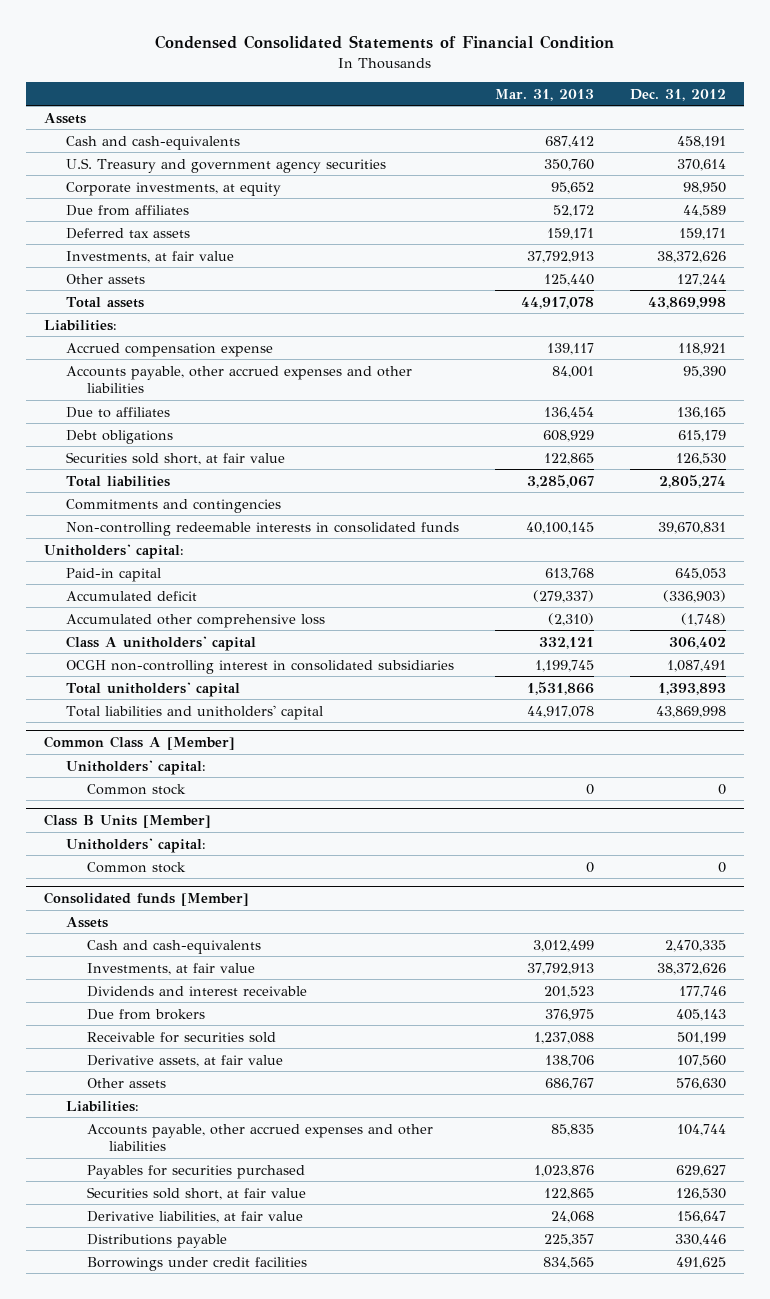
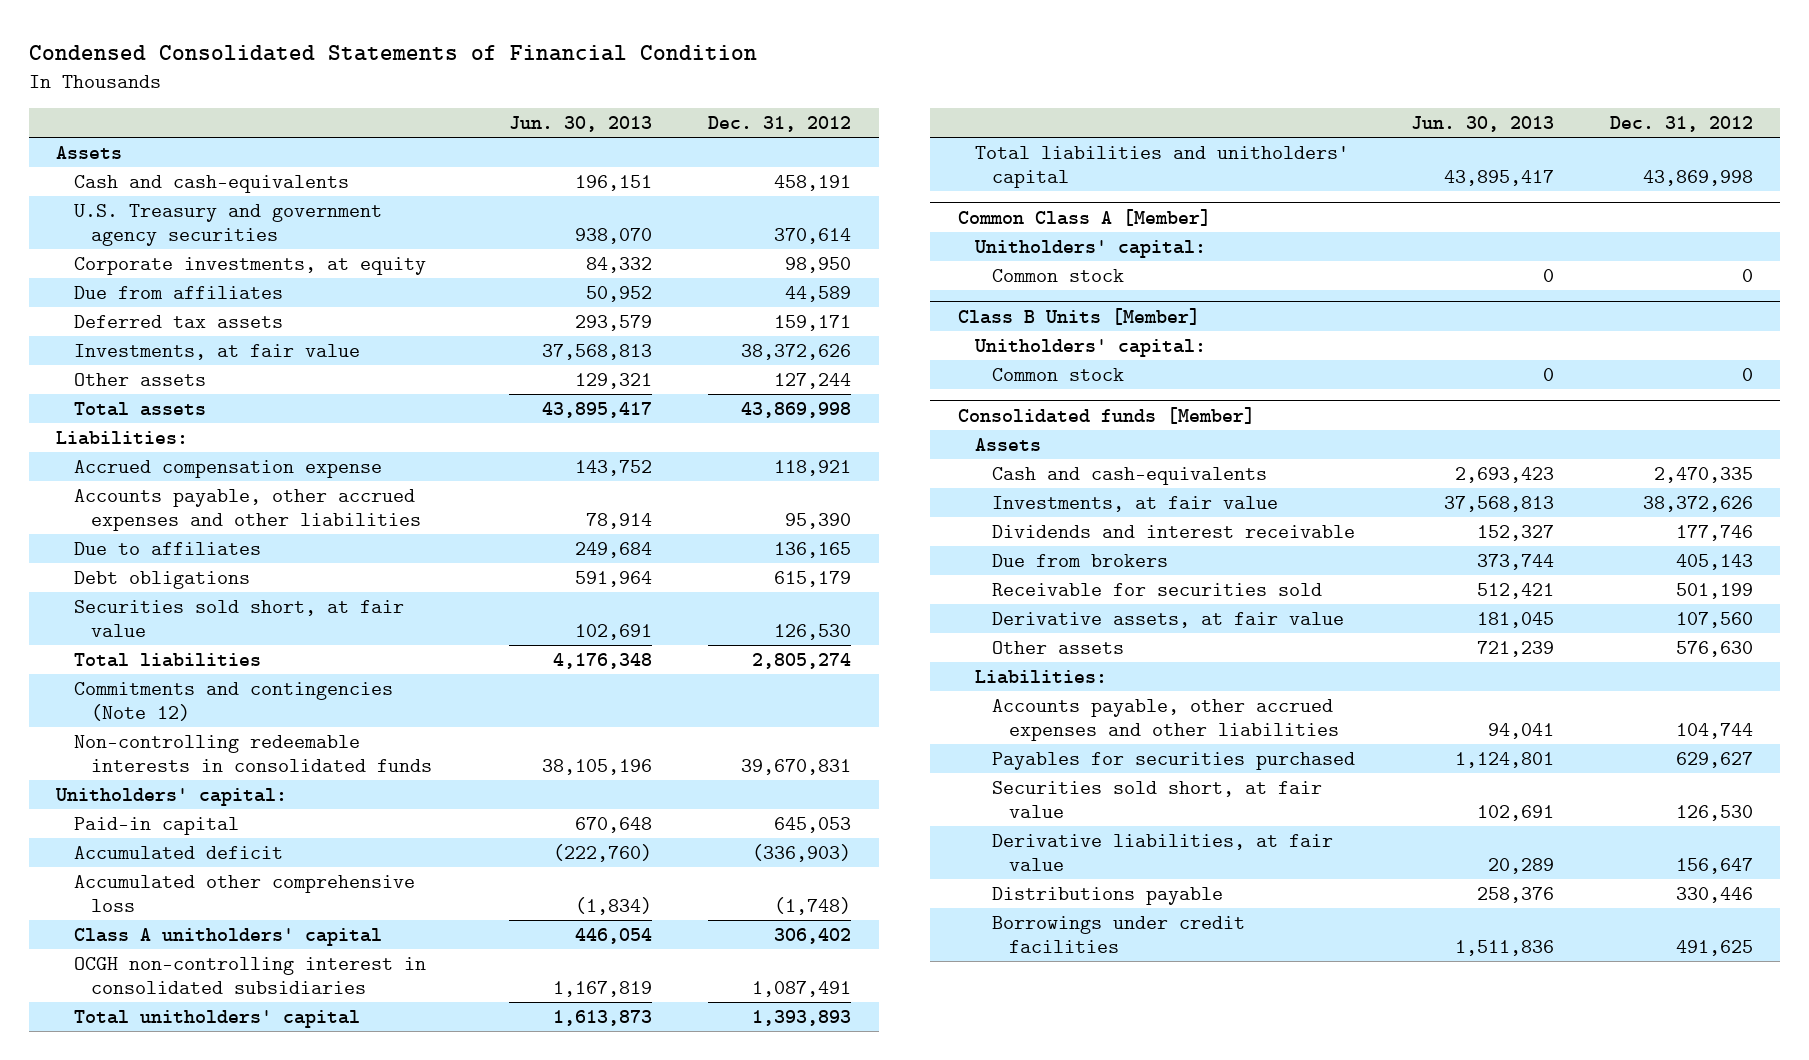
[494,88,594,101] Mar. 31, 2013 -> none
none -> [509,116,653,133] Jun. 30, 2013
[65,498,281,513] Commitments and contingencies -> [73,681,393,721] Commitments and contingencies (Note 12)

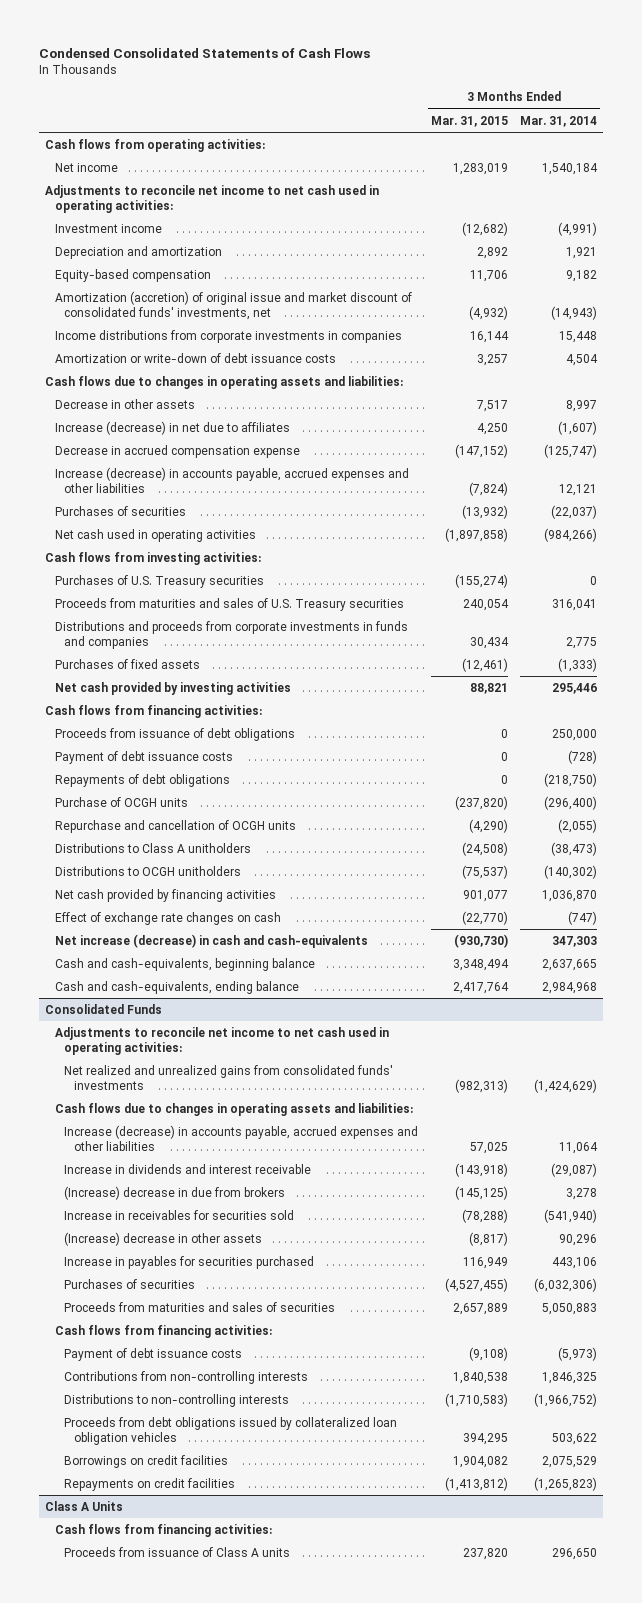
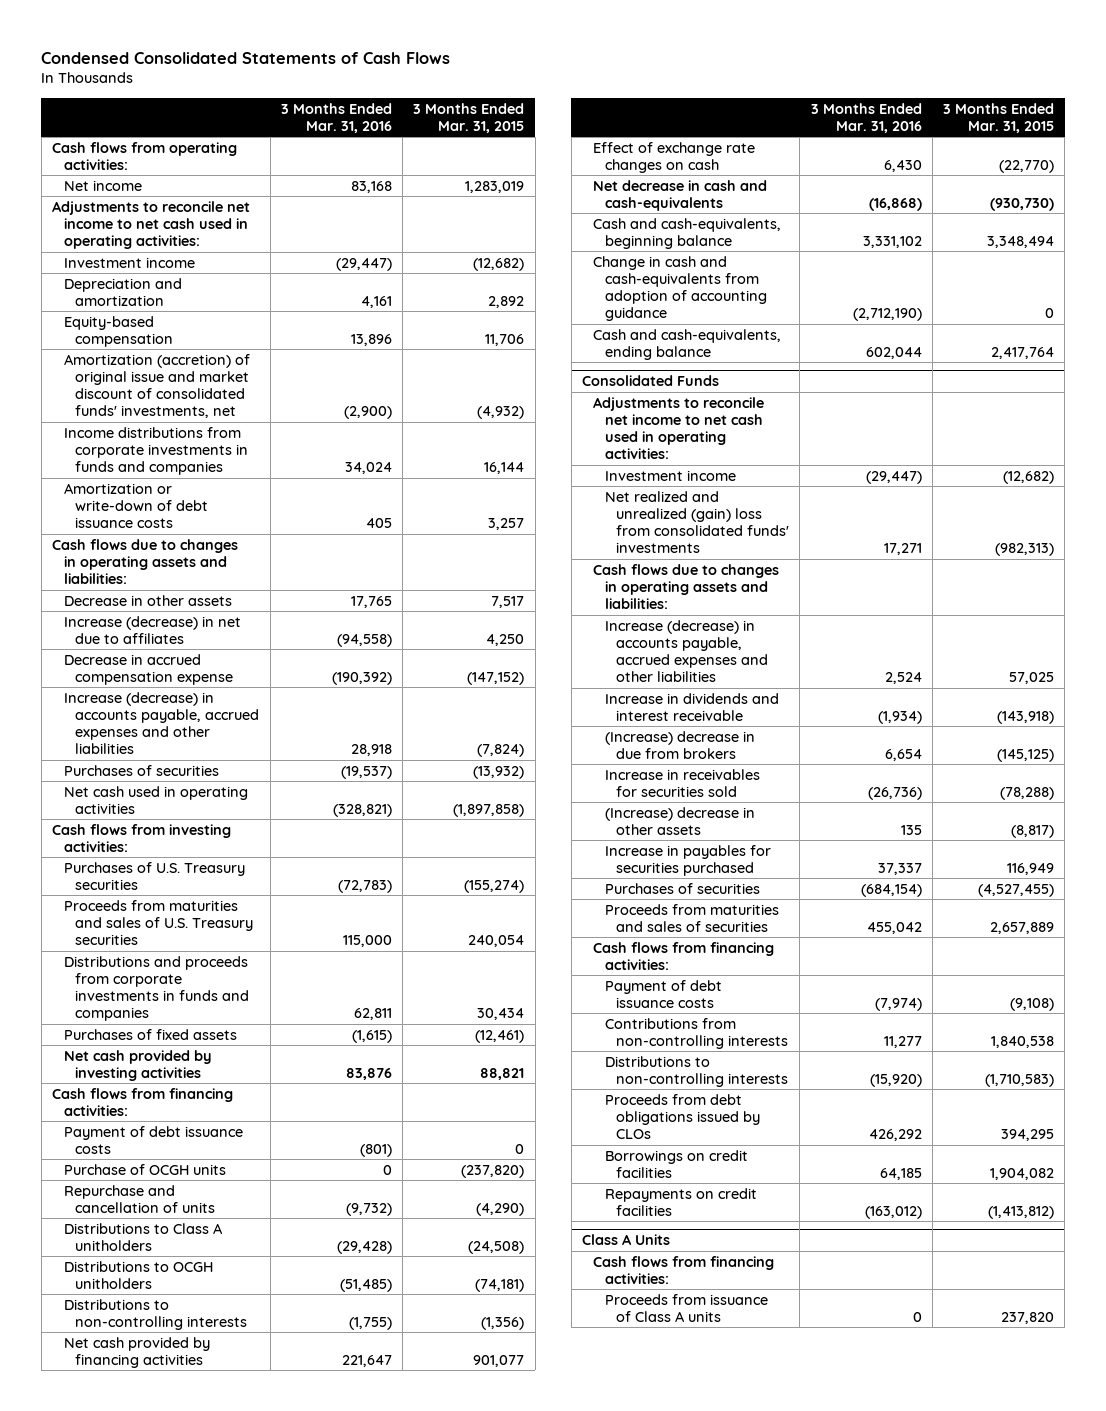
[519,115,597,127] Mar. 31, 2014 -> none
none -> [280,102,392,133] 3 Months Ended Mar. 31, 2016
[54,329,402,343] Income distributions from corporate investments in companies -> [63,426,249,476] Income distributions from corporate investments in funds and companies
[54,727,295,741] Proceeds from issuance of debt obligations -> none
[54,773,230,787] Repayments of debt obligations -> none
[54,819,296,833] Repurchase and cancellation of OCGH units -> [63,1184,216,1213] Repurchase and cancellation of units
[461,864,508,879] (75,537) -> [475,1278,525,1292] (74,181)
none -> [63,1298,248,1330] Distributions to non-controlling interests
[54,933,368,948] Net increase (decrease) in cash and cash-equivalents -> [593,179,768,211] Net decrease in cash and cash-equivalents
none -> [593,255,767,322] Change in cash and cash-equivalents from adoption of accounting guidance
none -> [604,469,736,481] Investment income
[64,1064,394,1090] Net realized and unrealized gains from consolidated funds' investments -> [604,490,790,554] Net realized and unrealized (gain) loss from consolidated funds' investments
[64,1416,398,1445] Proceeds from debt obligations issued by collateralized loan obligation vehicles -> [604,1093,761,1140] Proceeds from debt obligations issued by CLOs

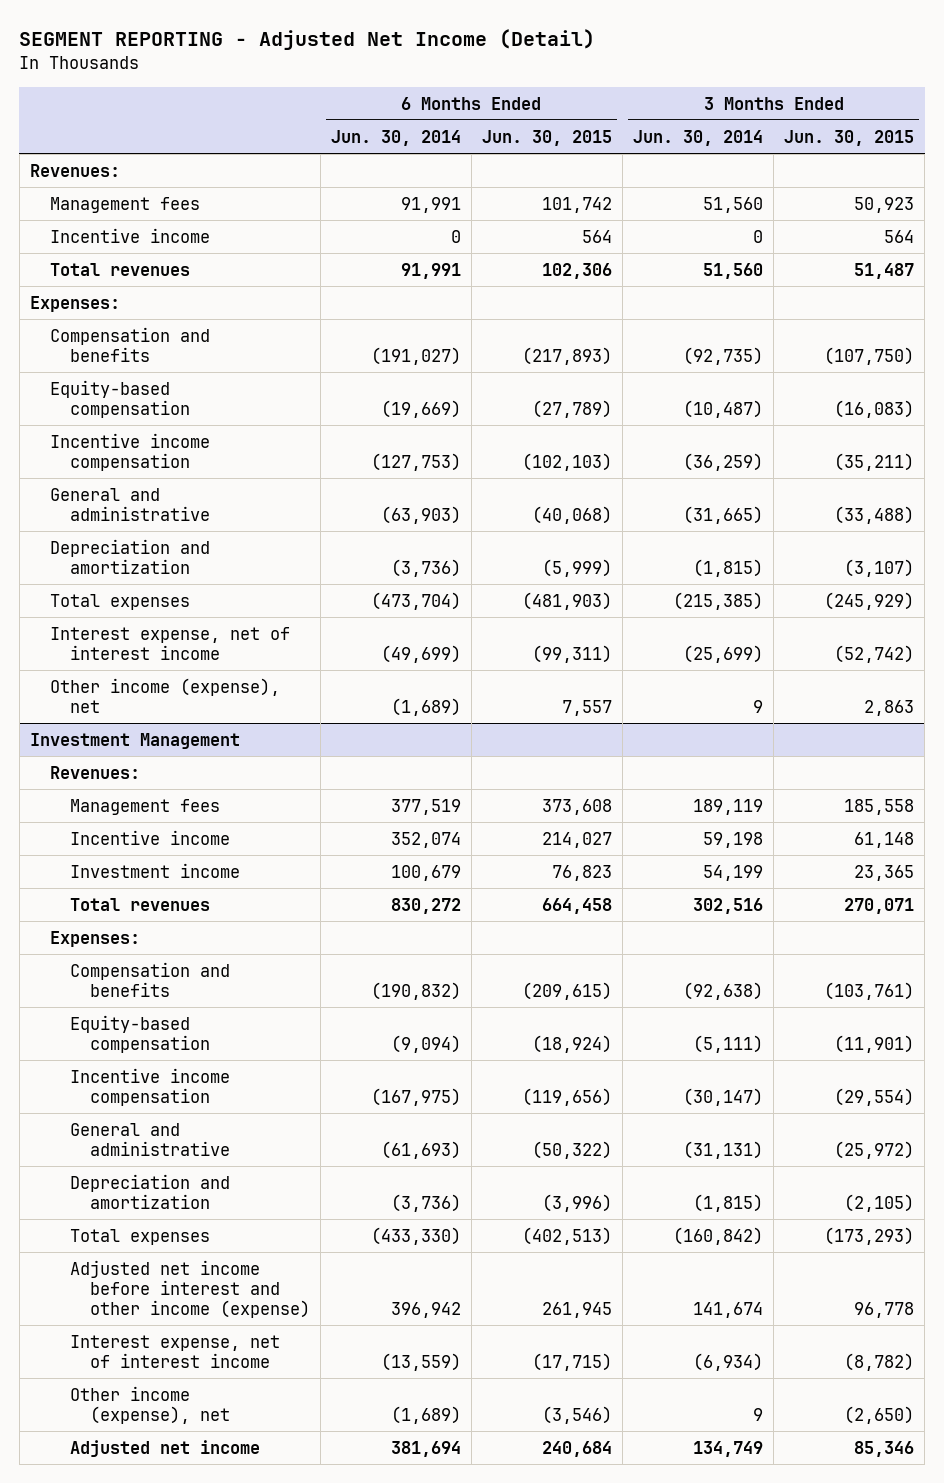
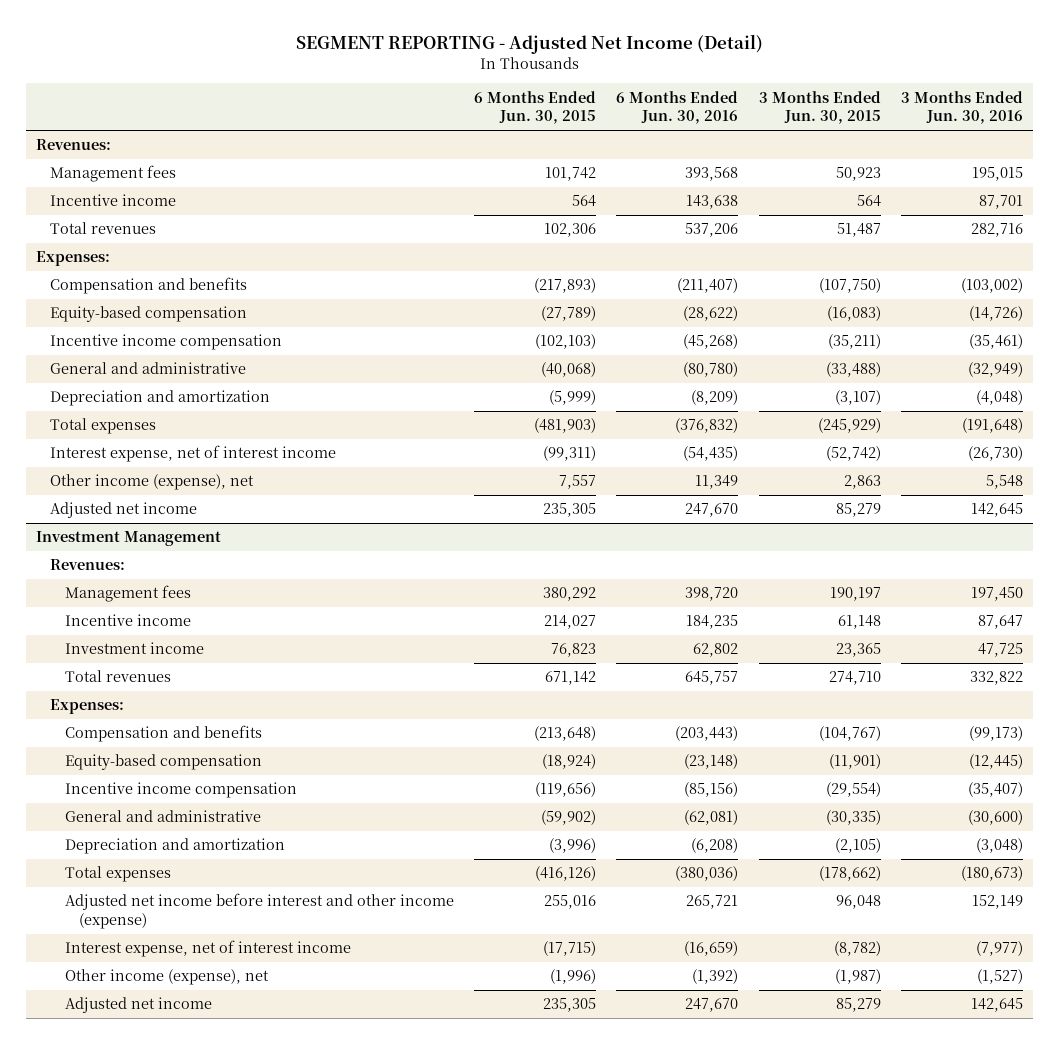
[330,129,461,146] Jun. 30, 2014 -> none
[633,129,764,146] Jun. 30, 2014 -> none
none -> [616,90,739,125] 6 Months Ended Jun. 30, 2016
none -> [901,90,1024,125] 3 Months Ended Jun. 30, 2016
none -> [50,502,198,519] Adjusted net income
[542,798,613,815] 373,608 -> [543,587,597,602] 380,292
[844,798,915,815] 185,558 -> [829,587,881,602] 190,197
[542,897,613,914] 664,458 -> [545,671,597,686] 671,142
[844,897,915,914] 270,071 -> [828,671,881,686] 274,710
[522,981,613,1000] (209,615) -> [534,726,597,742] (213,648)
[824,981,915,1000] (103,761) -> [818,726,881,742] (104,767)
[532,1140,613,1159] (50,322) -> [541,810,597,826] (59,902)
[834,1140,915,1159] (25,972) -> [825,810,881,826] (30,335)
[522,1226,613,1245] (402,513) -> [535,866,597,882] (416,126)
[824,1226,915,1245] (173,293) -> [818,866,881,882] (178,662)
[542,1301,613,1318] 261,945 -> [544,895,597,910] 255,016
[854,1301,915,1318] 96,778 -> [835,895,881,910] 96,048
[542,1405,613,1424] (3,546) -> [550,969,597,985] (1,996)
[844,1405,915,1424] (2,650) -> [834,969,881,985] (1,987)
[542,1440,613,1457] 240,684 -> [543,998,597,1013] 235,305
[854,1440,915,1457] 85,346 -> [835,998,881,1013] 85,279

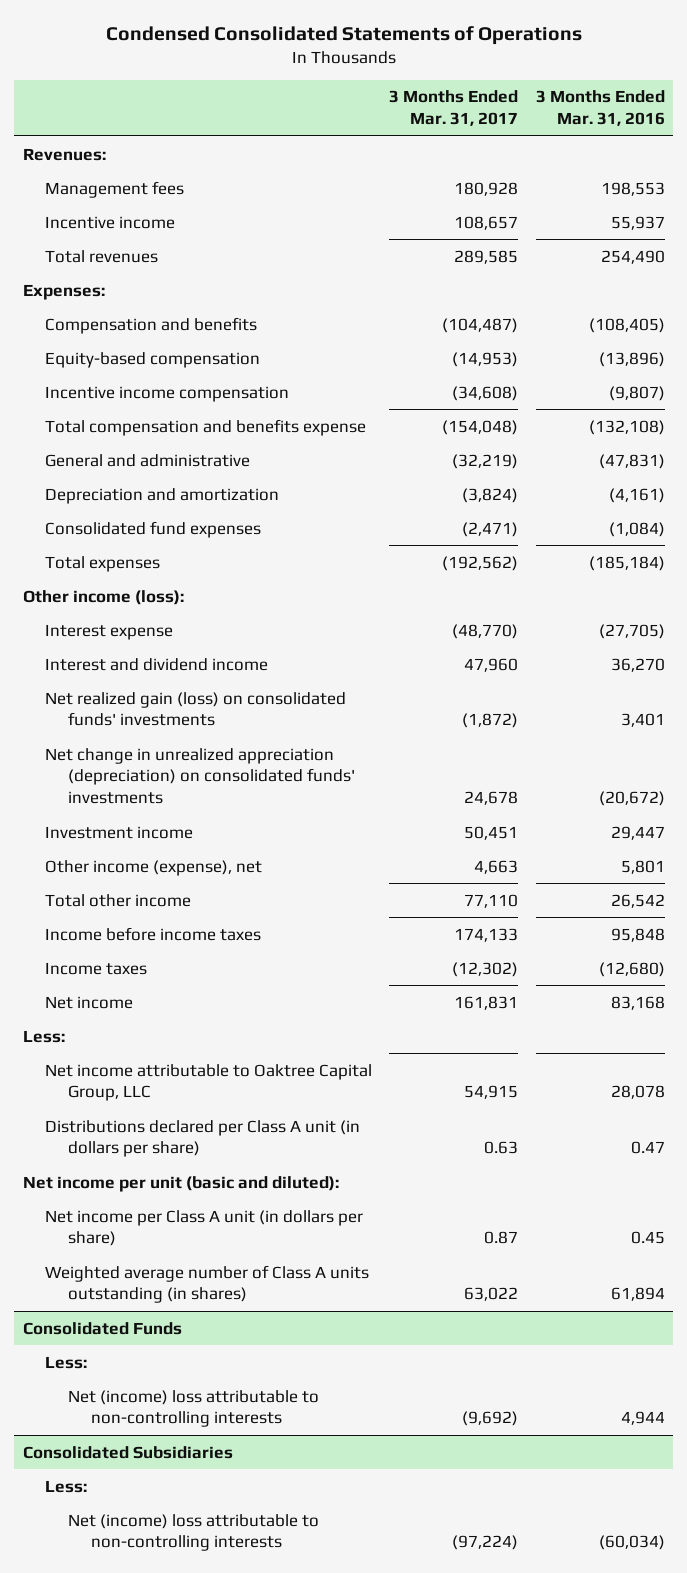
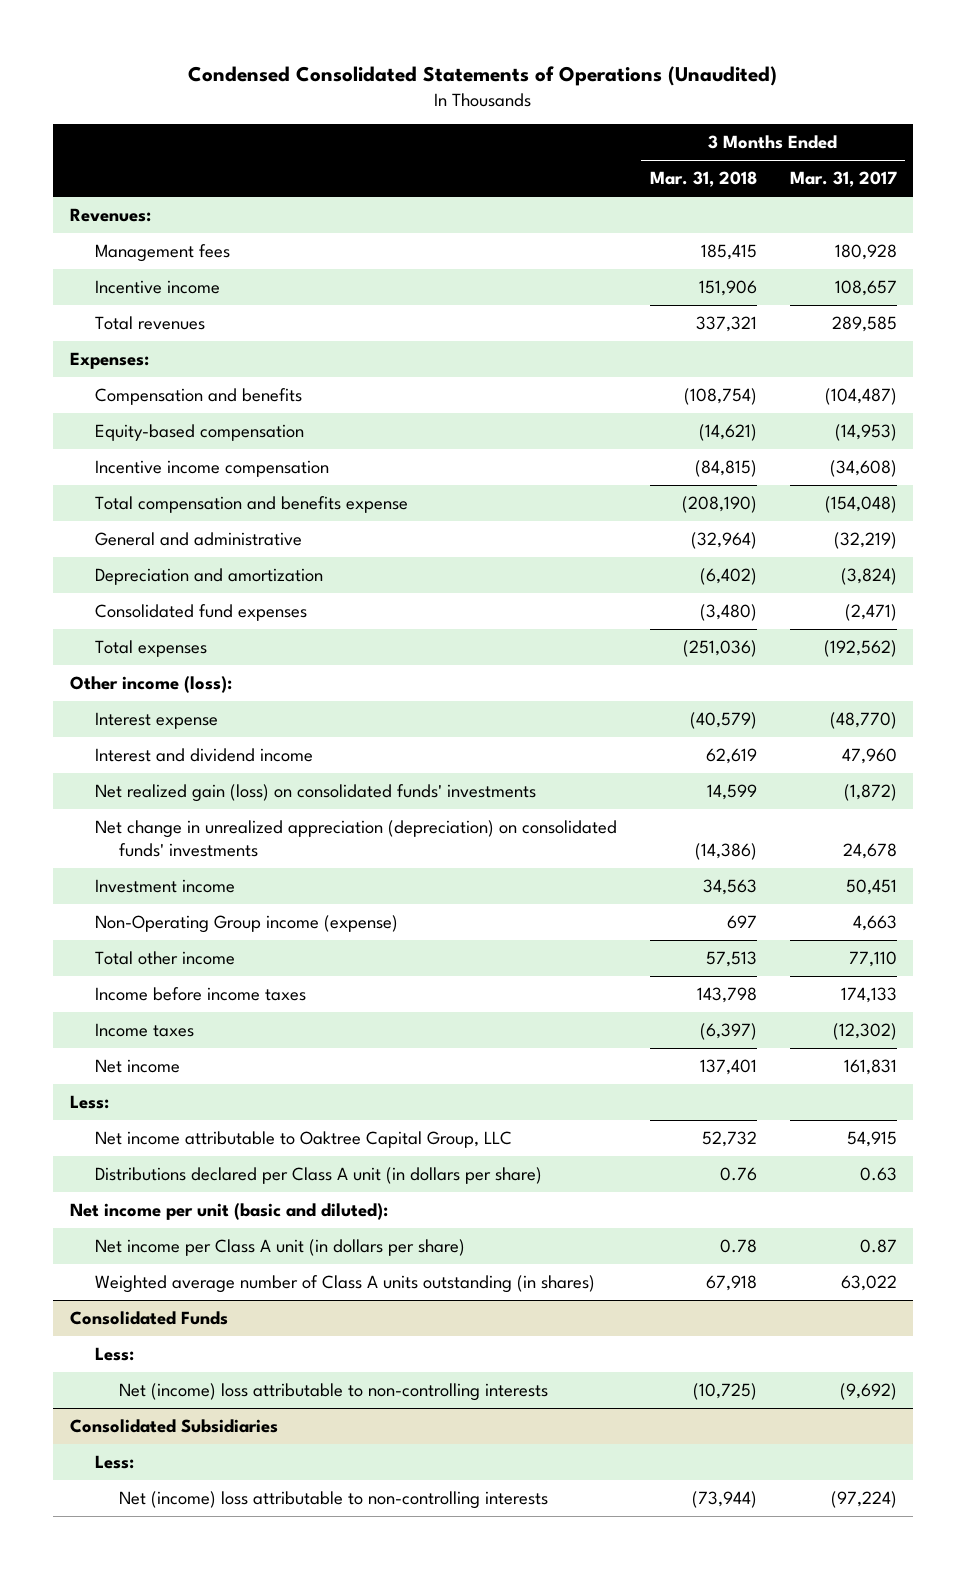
[105,26,582,46] Condensed Consolidated Statements of Operations -> [188,66,778,87] Condensed Consolidated Statements of Operations (Unaudited)
[535,90,665,127] 3 Months Ended Mar. 31, 2016 -> none
none -> [649,171,757,188] Mar. 31, 2018
[45,859,263,876] Other income (expense), net -> [94,915,398,934] Non-Operating Group income (expense)

